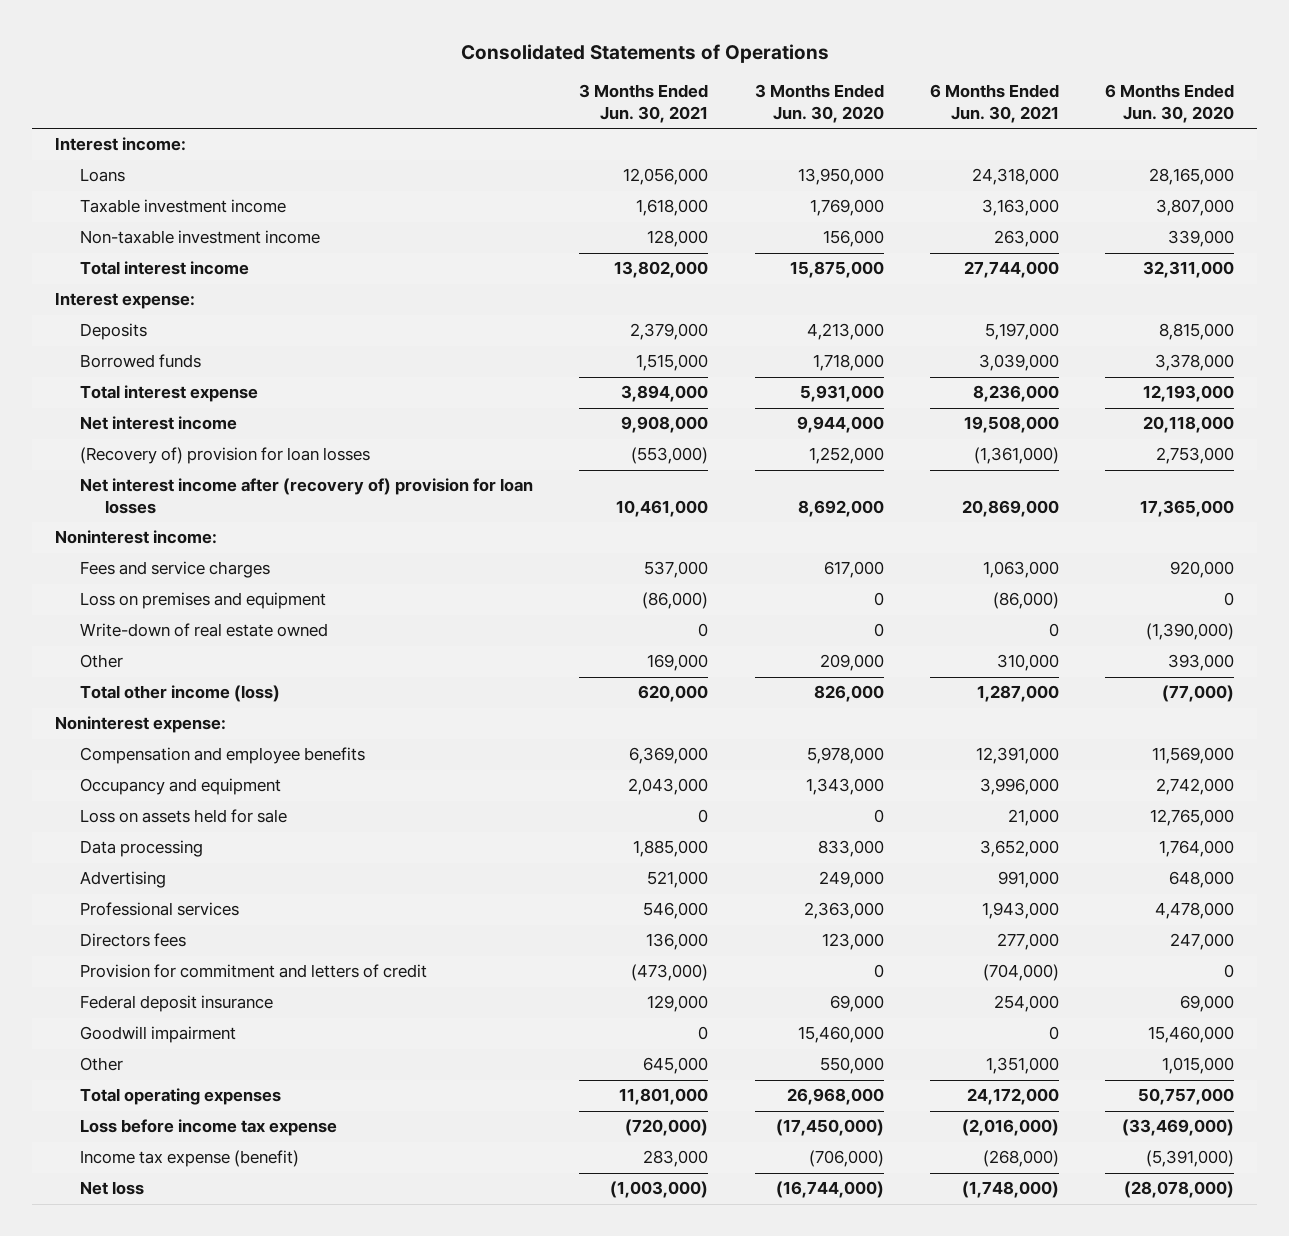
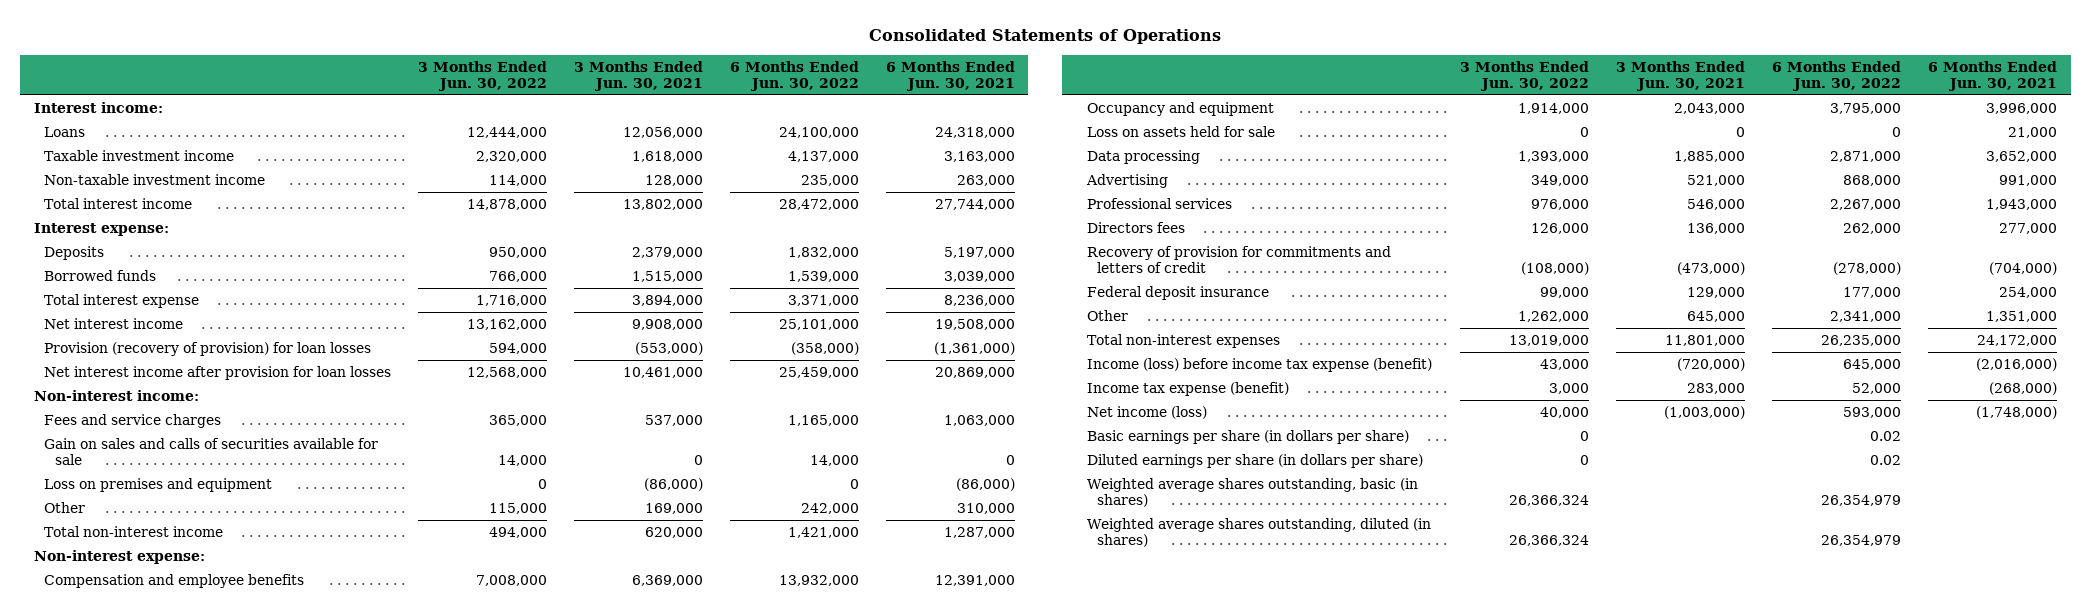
[754,84,884,124] 3 Months Ended Jun. 30, 2020 -> none
[1105,84,1235,124] 6 Months Ended Jun. 30, 2020 -> none
none -> [418,60,548,91] 3 Months Ended Jun. 30, 2022
none -> [729,60,859,91] 6 Months Ended Jun. 30, 2022
[80,447,371,465] (Recovery of) provision for loan losses -> [44,341,372,356] Provision (recovery of provision) for loan losses
[80,478,534,515] Net interest income after (recovery of) provision for loan losses -> [44,365,392,380] Net interest income after provision for loan losses
[55,530,218,545] Noninterest income: -> [33,389,199,401] Non-interest income:
none -> [44,437,379,465] Gain on sales and calls of securities available for sale
[80,623,329,638] Write-down of real estate owned -> none
[80,685,281,703] Total other income (loss) -> [44,525,224,537] Total non-interest income
[55,716,227,734] Noninterest expense: -> [33,549,205,564] Non-interest expense:
[80,964,428,979] Provision for commitment and letters of credit -> [1086,245,1391,273] Recovery of provision for commitments and letters of credit
[80,1026,237,1044] Goodwill impairment -> none
[80,1088,282,1106] Total operating expenses -> [1086,333,1280,348] Total non-interest expenses
[80,1119,338,1137] Loss before income tax expense -> [1086,357,1432,372] Income (loss) before income tax expense (benefit)
[80,1181,145,1196] Net loss -> [1086,405,1207,419] Net income (loss)
none -> [1086,429,1409,444] Basic earnings per share (in dollars per share)
none -> [1086,453,1423,468] Diluted earnings per share (in dollars per share)
none -> [1086,477,1418,507] Weighted average shares outstanding, basic (in shares)
none -> [1086,517,1431,547] Weighted average shares outstanding, diluted (in shares)

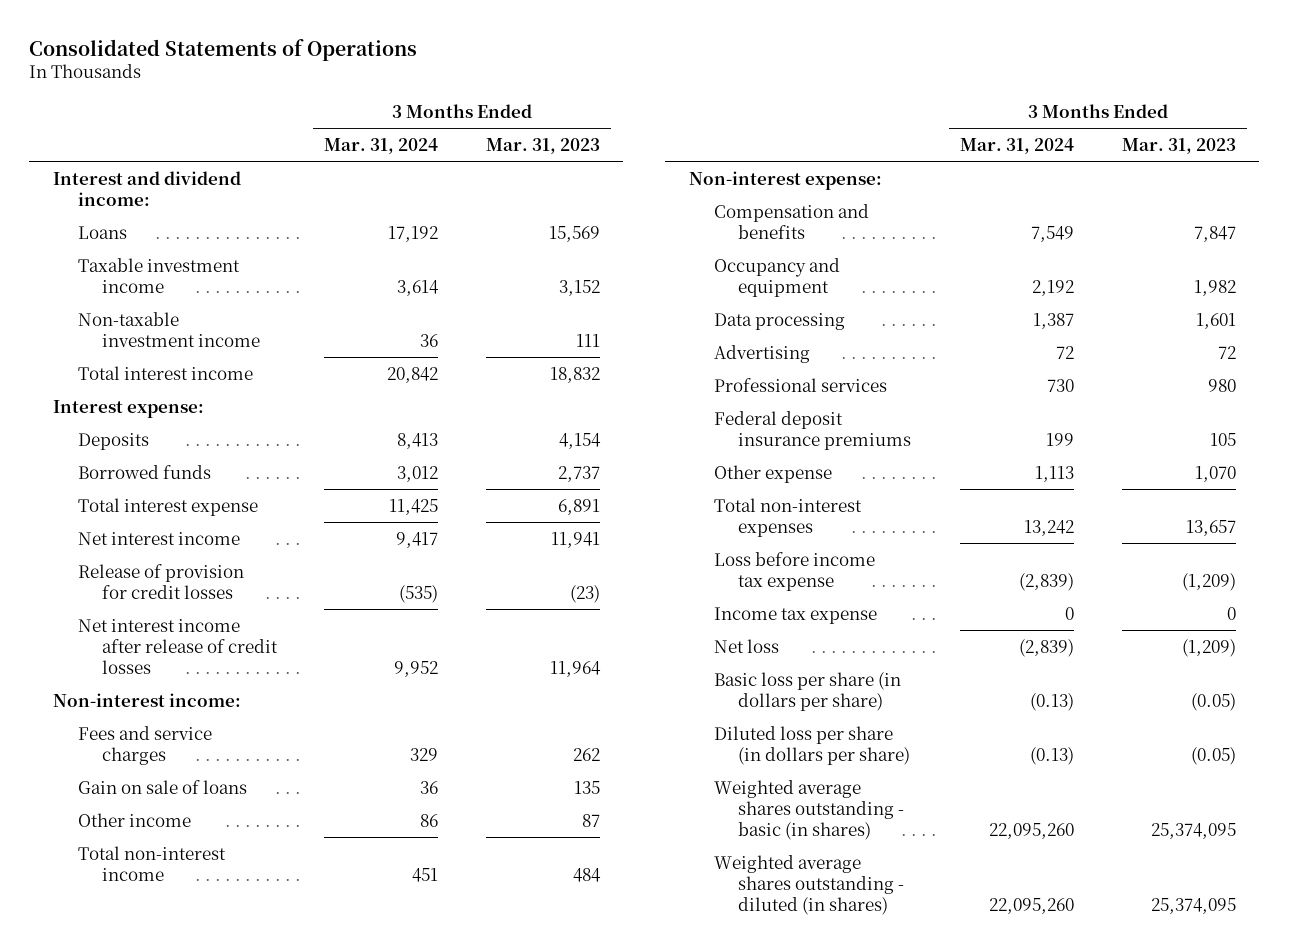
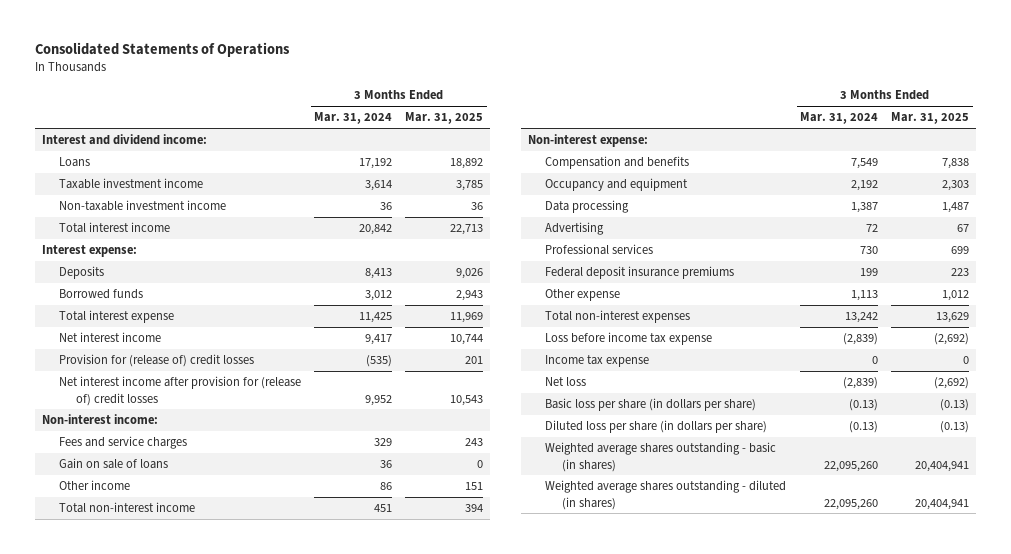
[485,138,600,155] Mar. 31, 2023 -> none
none -> [405,112,484,125] Mar. 31, 2025
[77,563,244,599] Release of provision for credit losses -> [58,354,254,368] Provision for (release of) credit losses
[77,618,279,674] Net interest income after release of credit losses -> [58,376,301,406] Net interest income after provision for (release of) credit losses

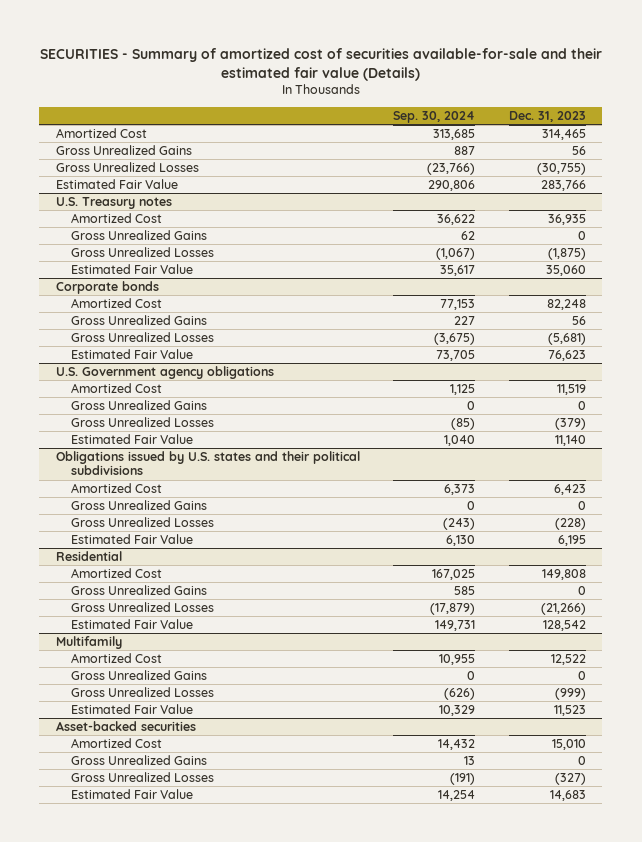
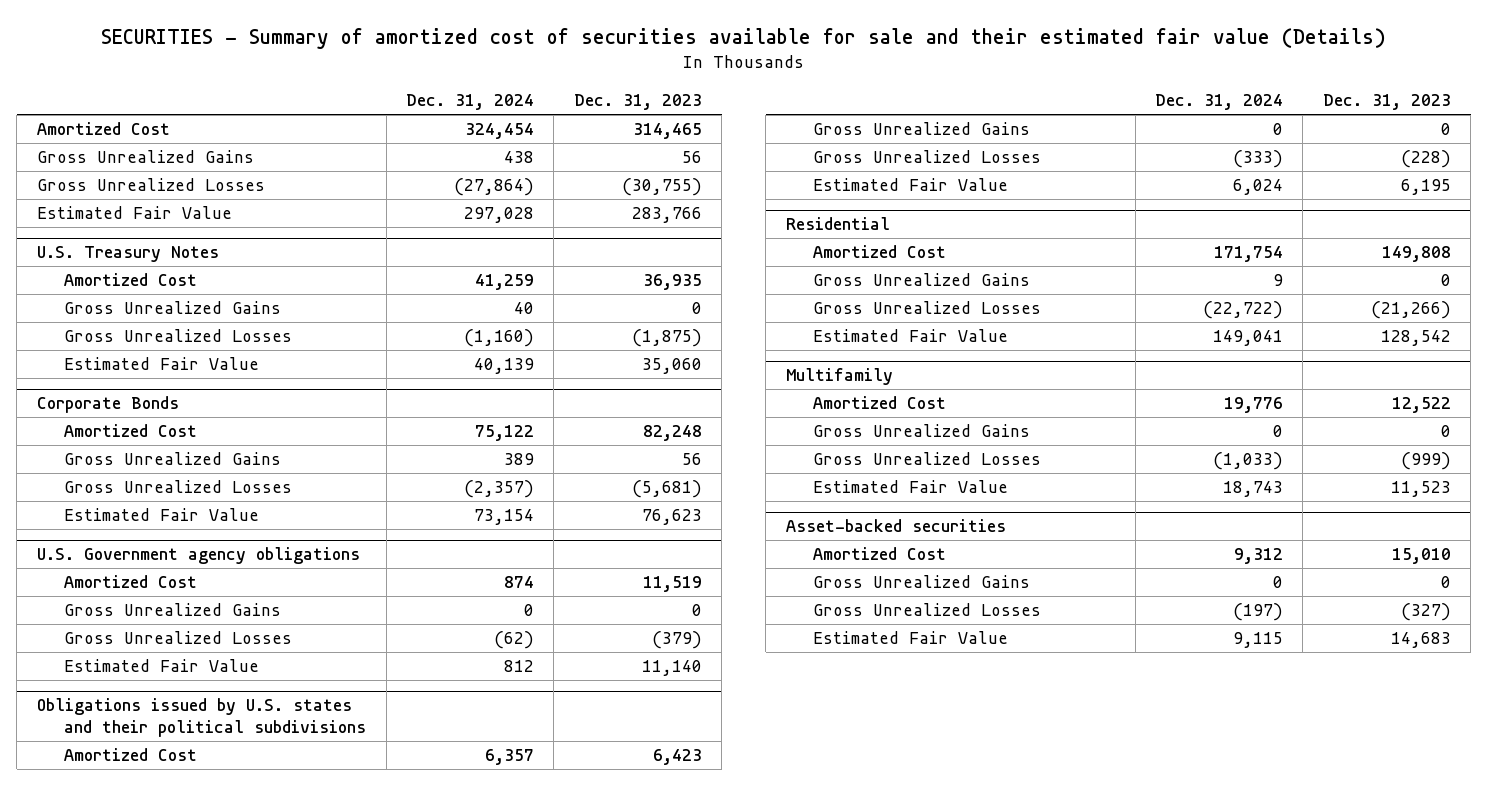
[39,47,602,81] SECURITIES - Summary of amortized cost of securities available-for-sale and their estimated fair value (Details) -> [100,28,1386,50] SECURITIES - Summary of amortized cost of securities available for sale and their estimated fair value (Details)
[393,110,476,123] Sep. 30, 2024 -> none
none -> [405,94,534,111] Dec. 31, 2024
[56,197,173,210] U.S. Treasury notes -> [36,246,219,263] U.S. Treasury Notes
[56,281,160,295] Corporate bonds -> [36,396,179,414] Corporate Bonds

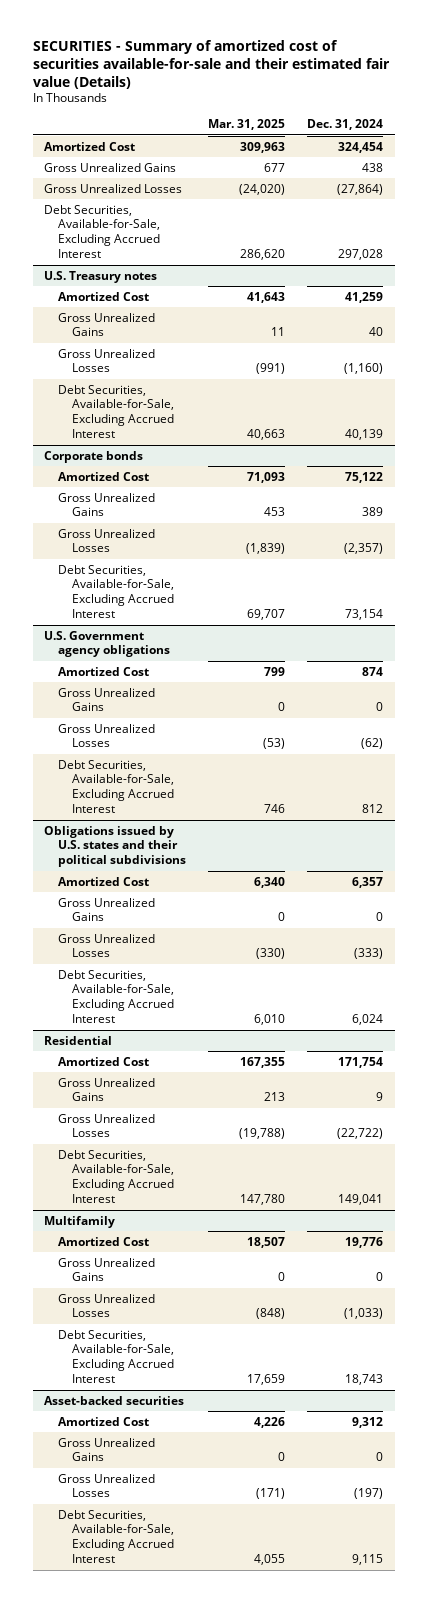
[100,28,1386,50] SECURITIES - Summary of amortized cost of securities available for sale and their estimated fair value (Details) -> [33,39,391,89] SECURITIES - Summary of amortized cost of securities available-for-sale and their estimated fair value (Details)
[573,94,702,111] Dec. 31, 2023 -> none
none -> [208,119,286,131] Mar. 31, 2025
[36,206,232,220] Estimated Fair Value -> [44,204,161,259] Debt Securities, Available-for-Sale, Excluding Accrued Interest
[36,246,219,263] U.S. Treasury Notes -> [44,270,158,283] U.S. Treasury notes
[64,357,260,371] Estimated Fair Value -> [58,384,175,439] Debt Securities, Available-for-Sale, Excluding Accrued Interest
[36,396,179,414] Corporate Bonds -> [44,450,144,463] Corporate bonds
[64,508,260,522] Estimated Fair Value -> [58,564,175,619] Debt Securities, Available-for-Sale, Excluding Accrued Interest
[64,659,260,673] Estimated Fair Value -> [58,759,175,814] Debt Securities, Available-for-Sale, Excluding Accrued Interest
[813,178,1009,192] Estimated Fair Value -> [58,969,175,1024] Debt Securities, Available-for-Sale, Excluding Accrued Interest
[813,329,1009,343] Estimated Fair Value -> [58,1149,175,1204] Debt Securities, Available-for-Sale, Excluding Accrued Interest
[813,480,1009,494] Estimated Fair Value -> [58,1329,175,1384] Debt Securities, Available-for-Sale, Excluding Accrued Interest
[813,631,1009,645] Estimated Fair Value -> [58,1509,175,1564] Debt Securities, Available-for-Sale, Excluding Accrued Interest

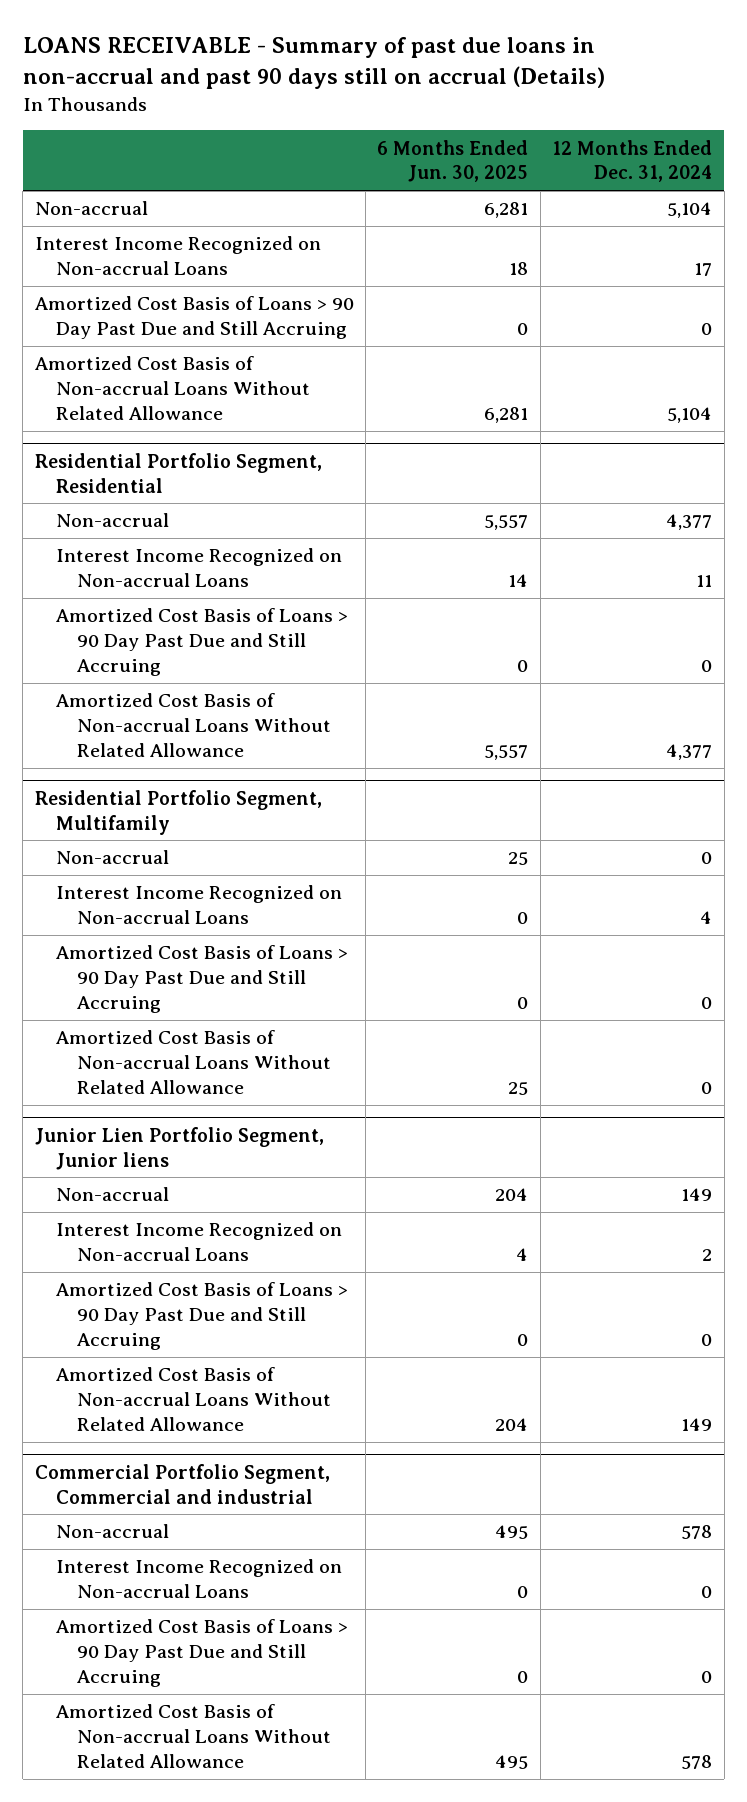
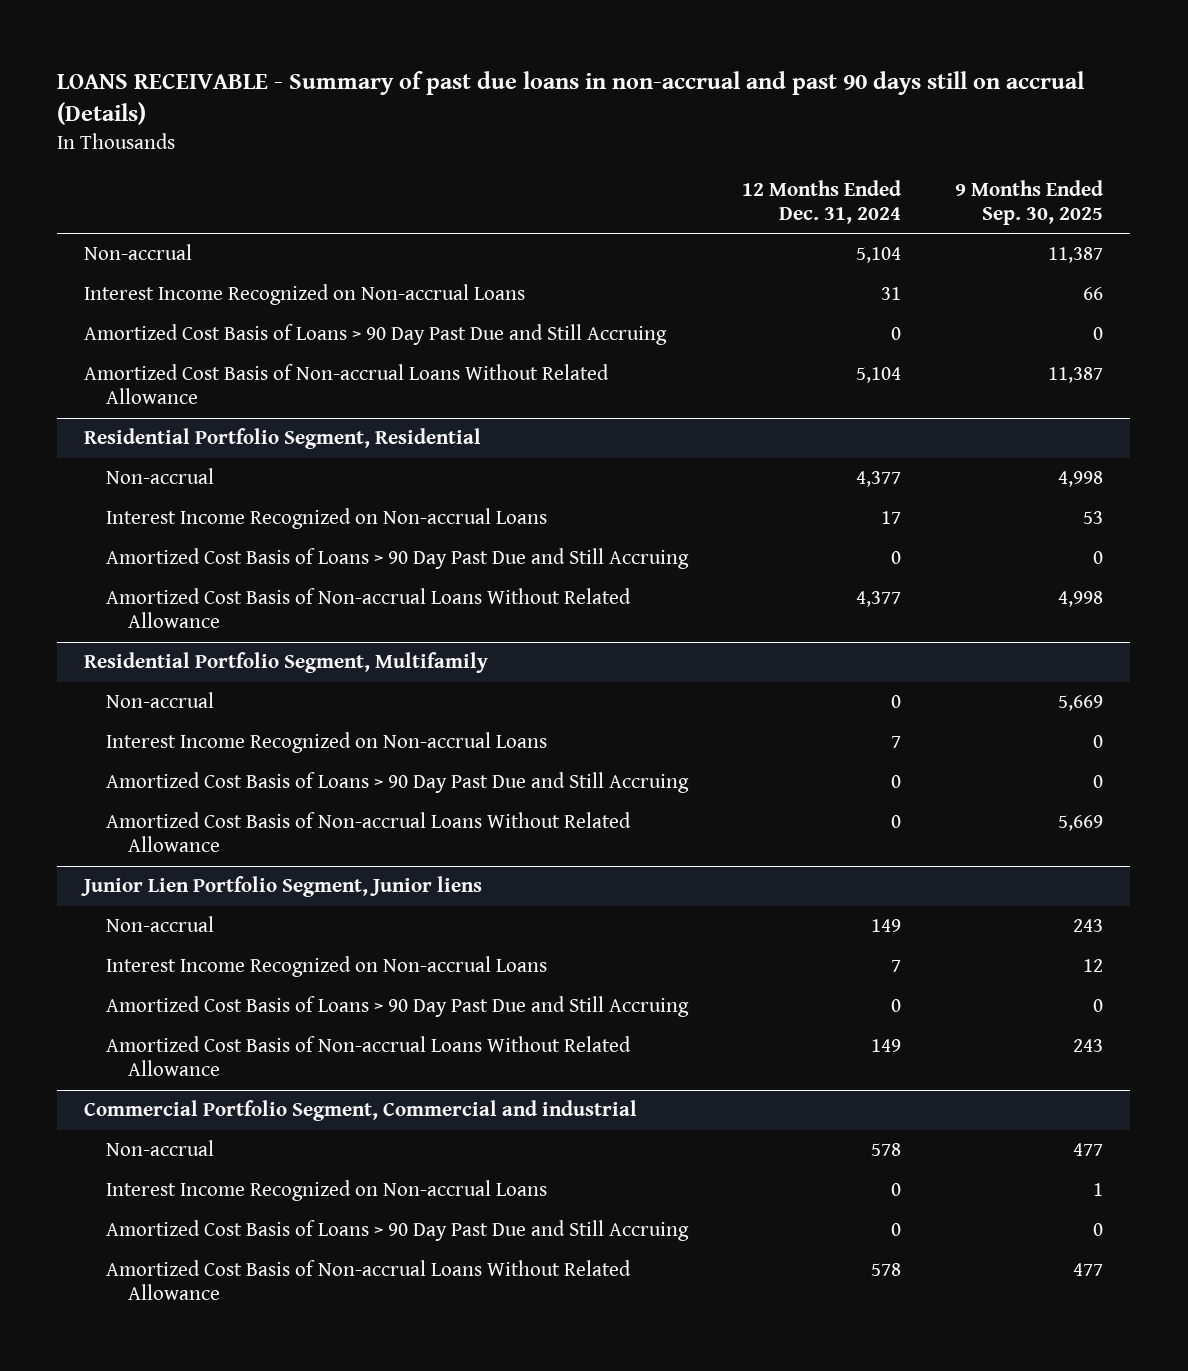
[377,139,529,183] 6 Months Ended Jun. 30, 2025 -> none
none -> [955,179,1104,225] 9 Months Ended Sep. 30, 2025
[694,263,713,277] 17 -> [881,287,902,301] 31
[696,575,713,588] 11 -> [881,511,902,525] 17
[700,911,713,925] 4 -> [891,736,902,749] 7
[702,1249,713,1262] 2 -> [891,960,902,973] 7

